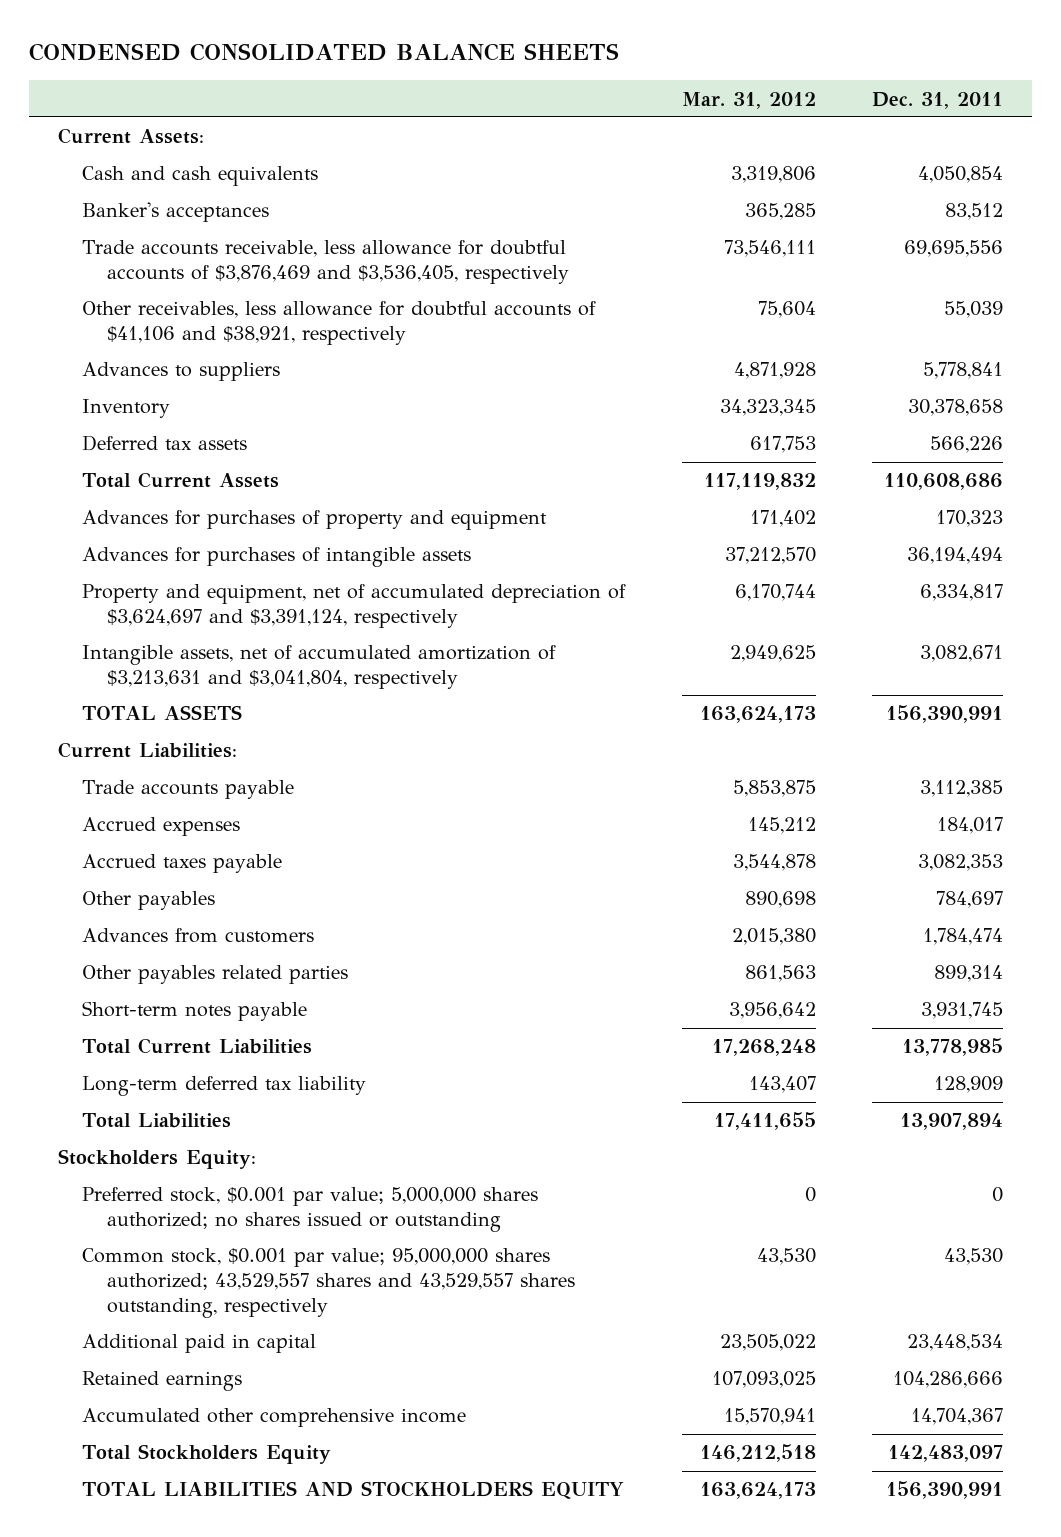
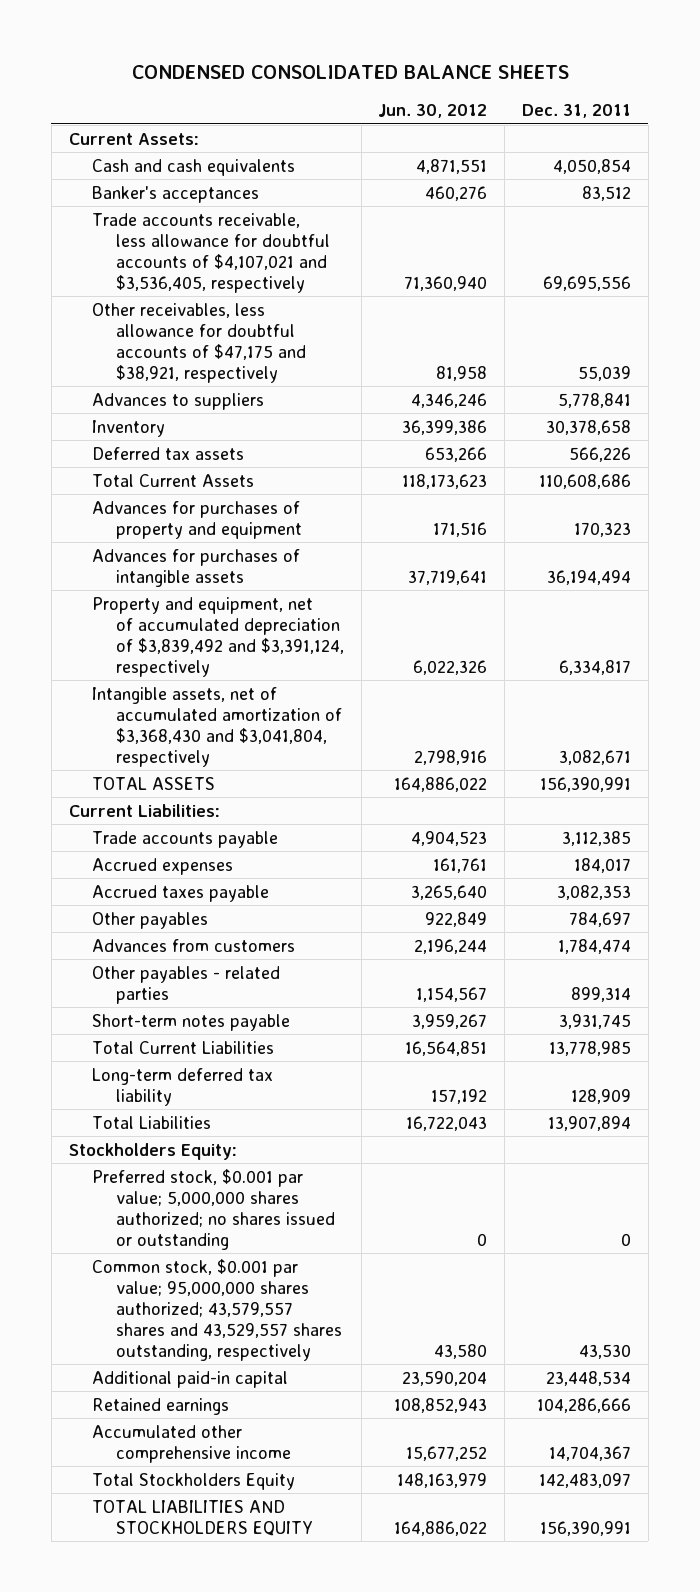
[681,91,816,109] Mar. 31, 2012 -> none
none -> [378,104,488,119] Jun. 30, 2012
[82,240,569,284] Trade accounts receivable, less allowance for doubtful accounts of $3,876,469 and $3,536,405, respectively -> [92,212,330,293] Trade accounts receivable, less allowance for doubtful accounts of $4,107,021 and $3,536,405, respectively
[82,301,597,345] Other receivables, less allowance for doubtful accounts of $41,106 and $38,921, respectively -> [92,302,306,383] Other receivables, less allowance for doubtful accounts of $47,175 and $38,921, respectively
[82,584,627,628] Property and equipment, net of accumulated depreciation of $3,624,697 and $3,391,124, respectively -> [92,596,344,677] Property and equipment, net of accumulated depreciation of $3,839,492 and $3,391,124, respectively
[82,645,557,689] Intangible assets, net of accumulated amortization of $3,213,631 and $3,041,804, respectively -> [92,686,342,767] Intangible assets, net of accumulated amortization of $3,368,430 and $3,041,804, respectively
[82,965,349,985] Other payables related parties -> [92,965,281,1004] Other payables - related parties
[82,1248,575,1318] Common stock, $0.001 par value; 95,000,000 shares authorized; 43,529,557 shares and 43,529,557 shares outstanding, respectively -> [92,1258,342,1361] Common stock, $0.001 par value; 95,000,000 shares authorized; 43,579,557 shares and 43,529,557 shares outstanding, respectively
[82,1334,317,1354] Additional paid in capital -> [92,1370,289,1388] Additional paid-in capital

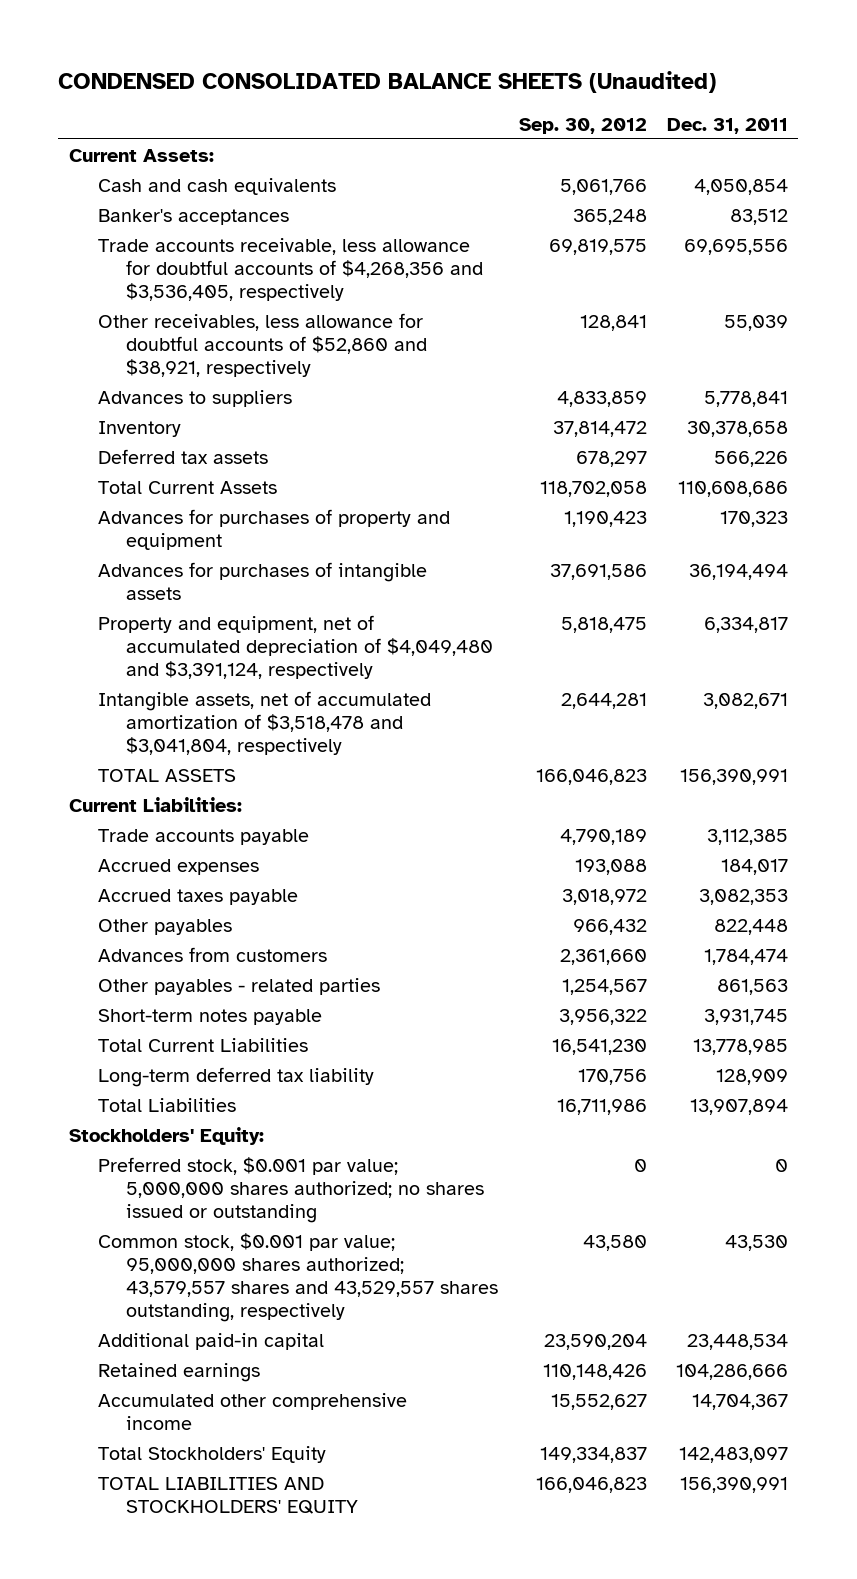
[131,65,569,80] CONDENSED CONSOLIDATED BALANCE SHEETS -> [58,71,717,94] CONDENSED CONSOLIDATED BALANCE SHEETS (Unaudited)
[378,104,488,119] Jun. 30, 2012 -> none
none -> [518,117,647,134] Sep. 30, 2012
[92,212,330,293] Trade accounts receivable, less allowance for doubtful accounts of $4,107,021 and $3,536,405, respectively -> [97,237,484,301] Trade accounts receivable, less allowance for doubtful accounts of $4,268,356 and $3,536,405, respectively
[92,302,306,383] Other receivables, less allowance for doubtful accounts of $47,175 and $38,921, respectively -> [97,312,428,377] Other receivables, less allowance for doubtful accounts of $52,860 and $38,921, respectively
[92,596,344,677] Property and equipment, net of accumulated depreciation of $3,839,492 and $3,391,124, respectively -> [97,614,494,679] Property and equipment, net of accumulated depreciation of $4,049,480 and $3,391,124, respectively
[92,686,342,767] Intangible assets, net of accumulated amortization of $3,368,430 and $3,041,804, respectively -> [97,690,431,755] Intangible assets, net of accumulated amortization of $3,518,478 and $3,041,804, respectively
[568,911,631,927] 784,697 -> [714,918,789,935] 822,448
[570,986,631,1002] 899,314 -> [717,978,789,995] 861,563
[68,1142,237,1160] Stockholders Equity: -> [68,1126,264,1145] Stockholders' Equity:
[92,1472,296,1490] Total Stockholders Equity -> [97,1445,326,1463] Total Stockholders' Equity
[92,1499,313,1536] TOTAL LIABILITIES AND STOCKHOLDERS EQUITY -> [97,1476,359,1514] TOTAL LIABILITIES AND STOCKHOLDERS' EQUITY

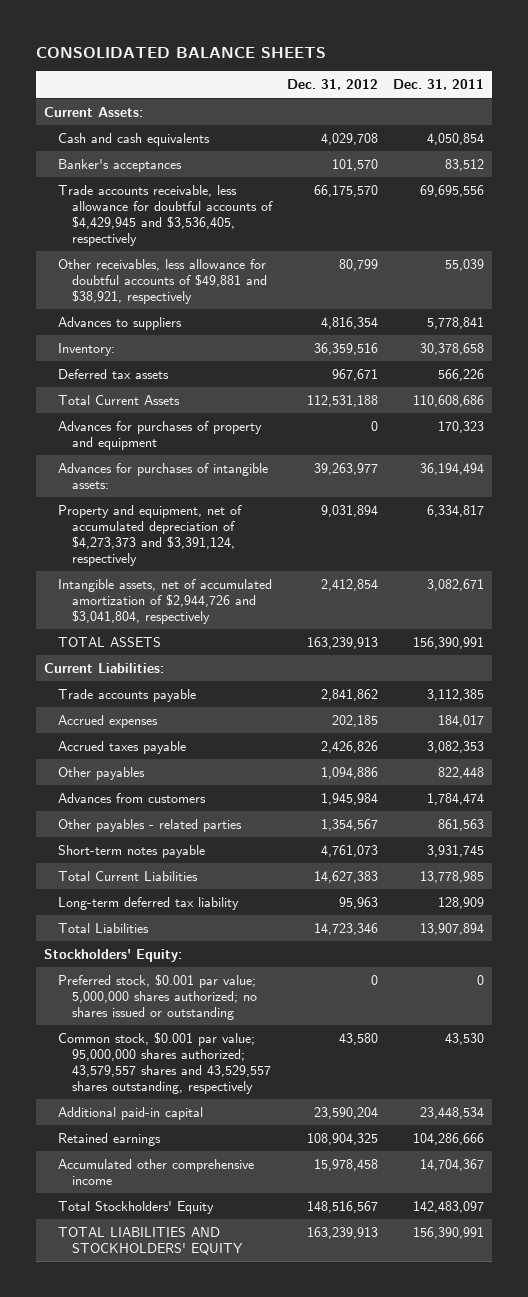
[58,71,717,94] CONDENSED CONSOLIDATED BALANCE SHEETS (Unaudited) -> [36,46,327,58] CONSOLIDATED BALANCE SHEETS
[518,117,647,134] Sep. 30, 2012 -> none
none -> [287,79,379,91] Dec. 31, 2012
[97,237,484,301] Trade accounts receivable, less allowance for doubtful accounts of $4,268,356 and $3,536,405, respectively -> [58,184,274,246] Trade accounts receivable, less allowance for doubtful accounts of $4,429,945 and $3,536,405, respectively
[97,312,428,377] Other receivables, less allowance for doubtful accounts of $52,860 and $38,921, respectively -> [58,258,268,304] Other receivables, less allowance for doubtful accounts of $49,881 and $38,921, respectively
[97,420,181,437] Inventory -> [58,342,116,356] Inventory:
[97,561,427,600] Advances for purchases of intangible assets -> [58,462,269,489] Advances for purchases of intangible assets:
[97,614,494,679] Property and equipment, net of accumulated depreciation of $4,049,480 and $3,391,124, respectively -> [58,504,243,566] Property and equipment, net of accumulated depreciation of $4,273,373 and $3,391,124, respectively
[97,690,431,755] Intangible assets, net of accumulated amortization of $3,518,478 and $3,041,804, respectively -> [58,578,273,624] Intangible assets, net of accumulated amortization of $2,944,726 and $3,041,804, respectively

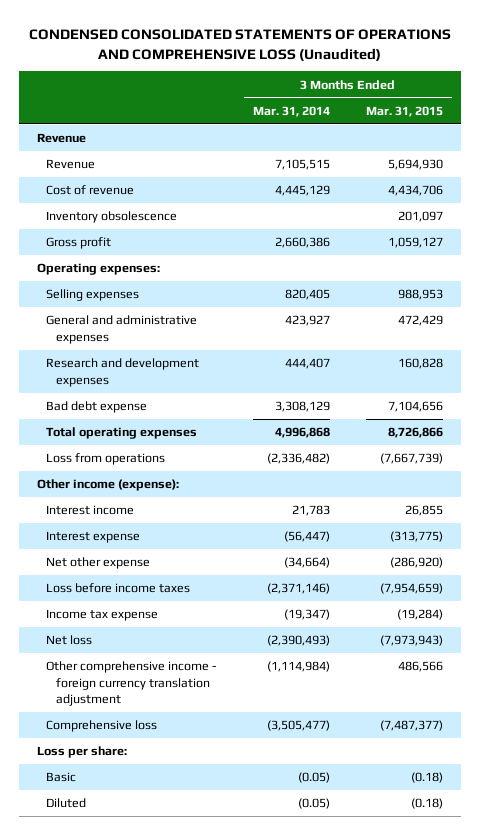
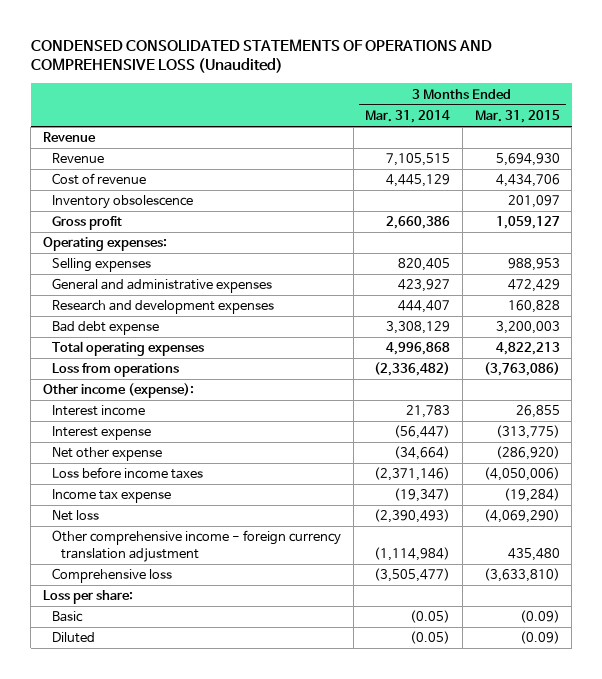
[387,401,443,413] 7,104,656 -> [495,321,560,335] 3,200,003
[387,427,443,439] 8,726,866 -> [495,342,560,356] 4,822,213
[379,453,443,465] (7,667,739) -> [483,362,560,377] (3,763,086)
[379,583,443,595] (7,954,659) -> [483,467,560,482] (4,050,006)
[379,635,443,647] (7,973,943) -> [483,509,560,524] (4,069,290)
[397,661,443,673] 486,566 -> [507,547,560,561] 435,480
[379,720,443,732] (7,487,377) -> [483,568,560,583] (3,633,810)
[410,772,443,784] (0.18) -> [519,610,560,624] (0.09)
[410,798,443,810] (0.18) -> [519,631,560,645] (0.09)

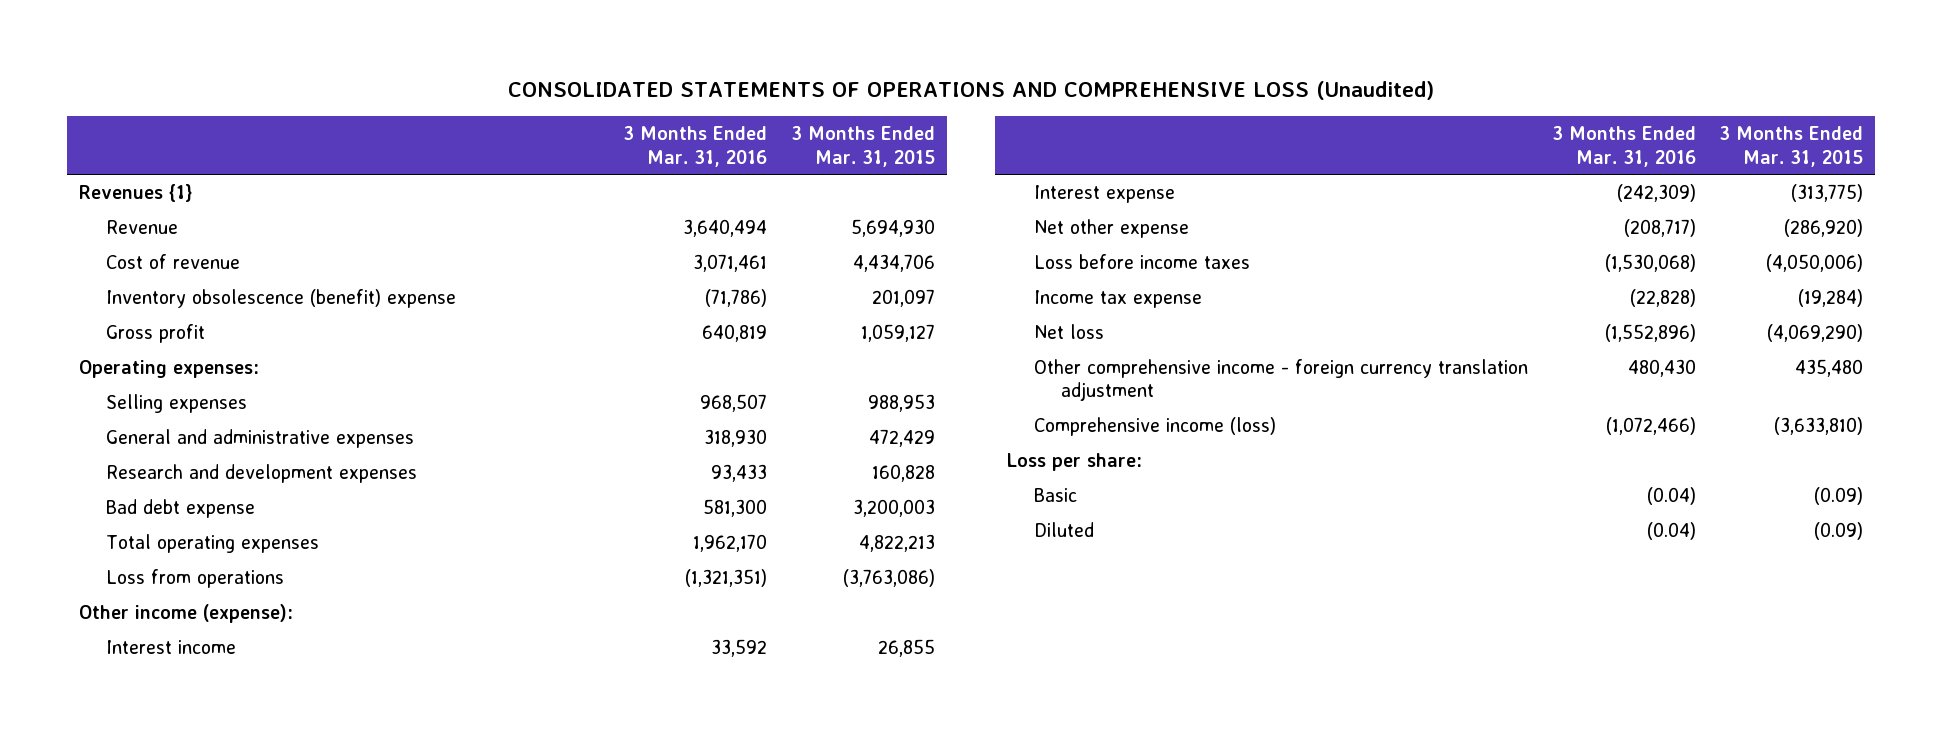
[30,38,492,74] CONDENSED CONSOLIDATED STATEMENTS OF OPERATIONS AND COMPREHENSIVE LOSS (Unaudited) -> [508,80,1435,100] CONSOLIDATED STATEMENTS OF OPERATIONS AND COMPREHENSIVE LOSS (Unaudited)
[365,110,451,124] Mar. 31, 2014 -> none
none -> [623,126,768,167] 3 Months Ended Mar. 31, 2016
[42,132,96,143] Revenue -> [78,184,192,203] Revenues {1}
[52,195,194,210] Inventory obsolescence -> [105,289,456,309] Inventory obsolescence (benefit) expense
[52,568,173,584] Comprehensive loss -> [1033,417,1276,437] Comprehensive income (loss)

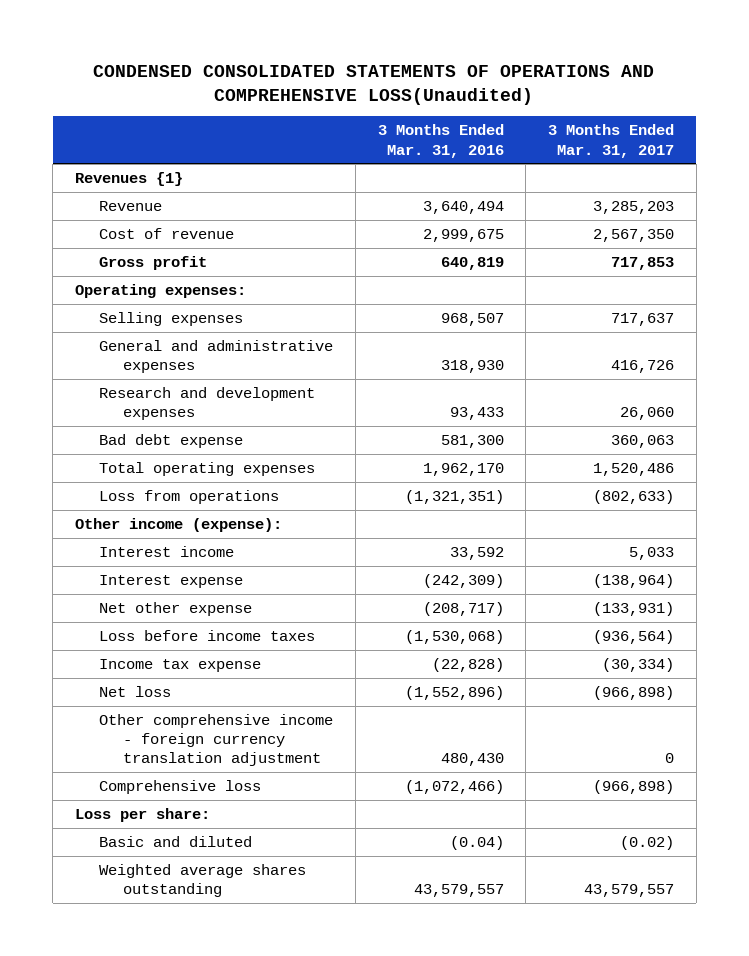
[508,80,1435,100] CONSOLIDATED STATEMENTS OF OPERATIONS AND COMPREHENSIVE LOSS (Unaudited) -> [93,64,655,105] CONDENSED CONSOLIDATED STATEMENTS OF OPERATIONS AND COMPREHENSIVE LOSS(Unaudited)
[790,126,935,167] 3 Months Ended Mar. 31, 2015 -> none
none -> [548,124,675,158] 3 Months Ended Mar. 31, 2017
[105,289,456,309] Inventory obsolescence (benefit) expense -> none
[693,254,768,273] 3,071,461 -> [422,229,504,243] 2,999,675
[1033,417,1276,437] Comprehensive income (loss) -> [99,780,262,795] Comprehensive loss
[1033,488,1077,503] Basic -> none
[1033,522,1094,538] Diluted -> none
none -> [99,836,253,848] Basic and diluted
none -> [99,864,307,898] Weighted average shares outstanding

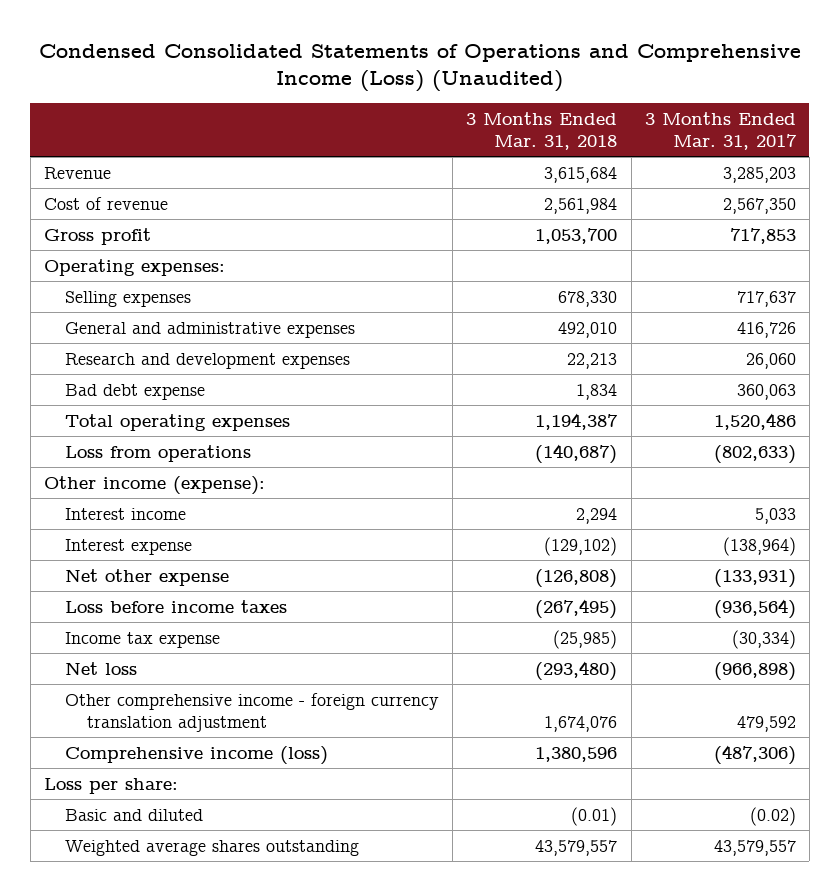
[93,64,655,105] CONDENSED CONSOLIDATED STATEMENTS OF OPERATIONS AND COMPREHENSIVE LOSS(Unaudited) -> [38,43,801,93] Condensed Consolidated Statements of Operations and Comprehensive Income (Loss) (Unaudited)
[377,124,504,158] 3 Months Ended Mar. 31, 2016 -> none
none -> [466,111,618,150] 3 Months Ended Mar. 31, 2018
[74,172,183,187] Revenues {1} -> none
[665,753,675,764] 0 -> [736,715,796,732] 479,592
[99,780,262,795] Comprehensive loss -> [65,745,329,765] Comprehensive income (loss)
[593,780,675,795] (966,898) -> [713,744,796,765] (487,306)

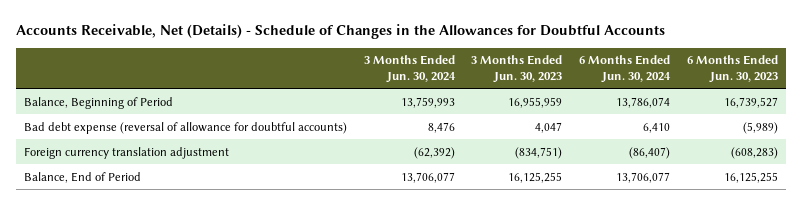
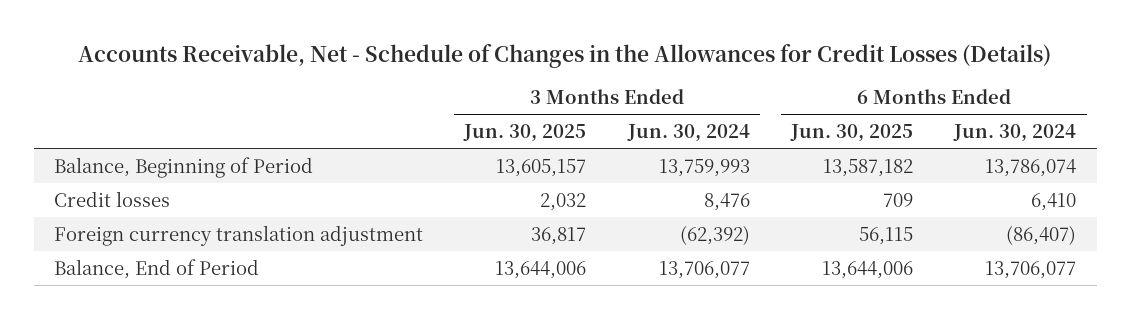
[15,24,665,40] Accounts Receivable, Net (Details) - Schedule of Changes in the Allowances for Doubtful Accounts -> [78,44,1052,69] Accounts Receivable, Net - Schedule of Changes in the Allowances for Credit Losses (Details)
[471,55,563,83] 3 Months Ended Jun. 30, 2023 -> none
[686,55,778,83] 6 Months Ended Jun. 30, 2023 -> none
none -> [463,124,587,143] Jun. 30, 2025
none -> [789,124,913,143] Jun. 30, 2025
[23,121,347,134] Bad debt expense (reversal of allowance for doubtful accounts) -> [54,190,171,207] Credit losses

